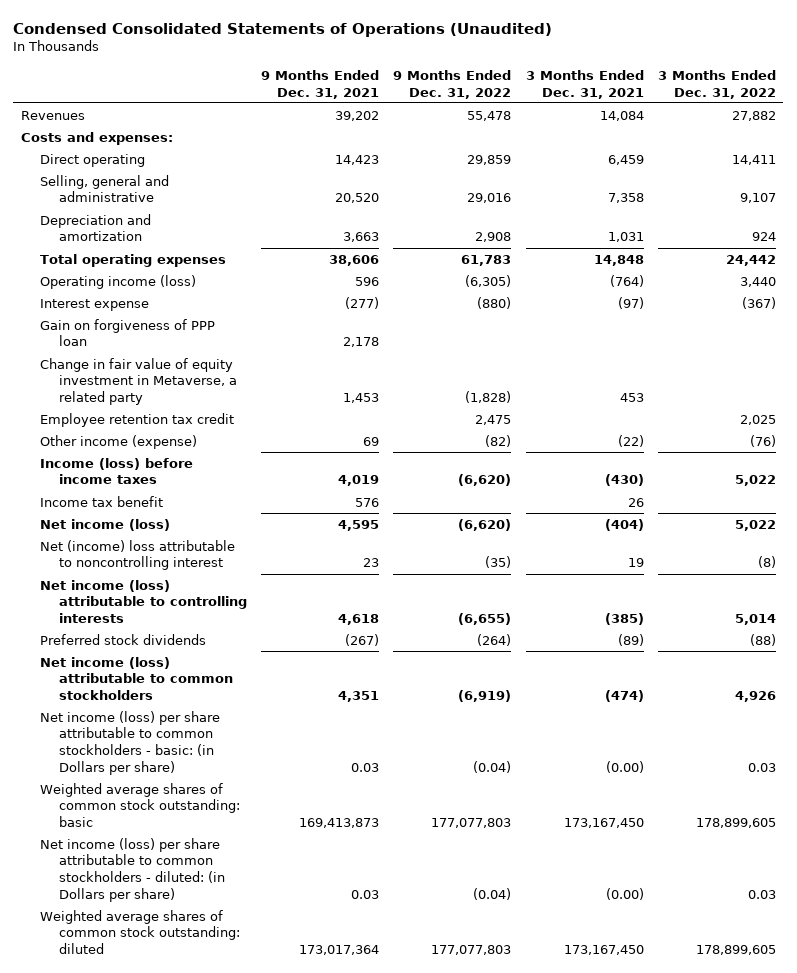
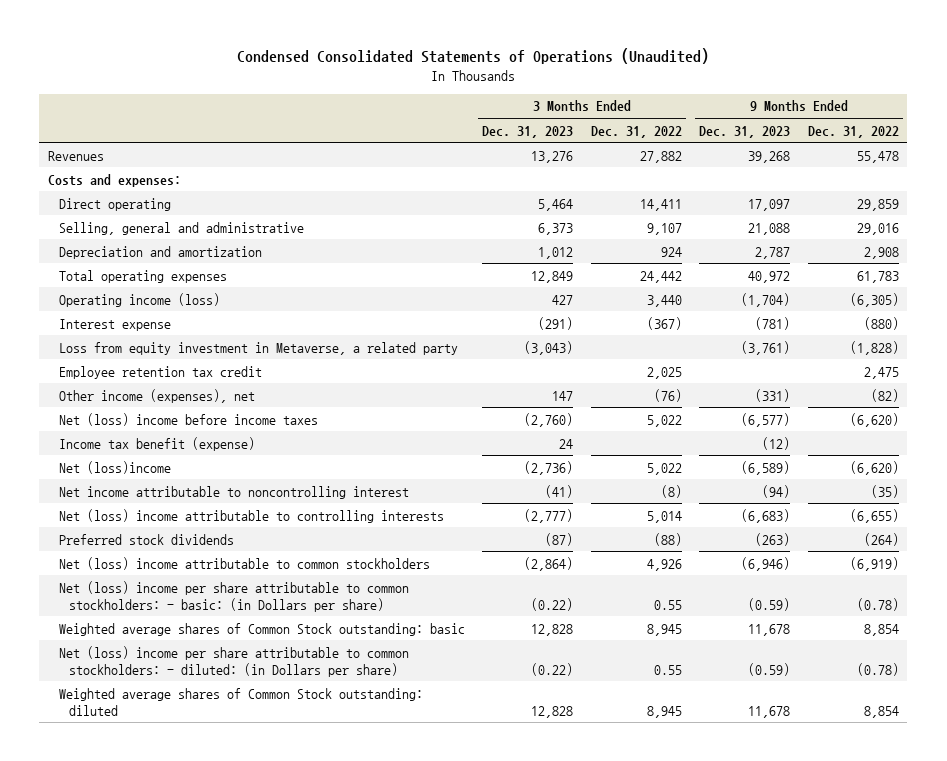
[260,69,379,99] 9 Months Ended Dec. 31, 2021 -> none
[525,69,644,99] 3 Months Ended Dec. 31, 2021 -> none
none -> [482,125,574,138] Dec. 31, 2023
none -> [699,125,791,138] Dec. 31, 2023
[39,318,215,347] Gain on forgiveness of PPP loan -> none
[39,357,237,406] Change in fair value of equity investment in Metaverse, a related party -> [58,341,458,355] Loss from equity investment in Metaverse, a related party
[39,434,197,449] Other income (expense) -> [58,388,255,403] Other income (expenses), net
[39,457,193,485] Income (loss) before income taxes -> [58,412,318,426] Net (loss) income before income taxes
[39,495,163,507] Income tax benefit -> [58,436,255,451] Income tax benefit (expense)
[39,518,170,531] Net income (loss) -> [58,460,171,474] Net (loss)income
[39,539,235,571] Net (income) loss attributable to noncontrolling interest -> [58,485,409,499] Net income attributable to noncontrolling interest
[39,579,247,624] Net income (loss) attributable to controlling interests -> [58,508,444,523] Net (loss) income attributable to controlling interests
[39,656,233,701] Net income (loss) attributable to common stockholders -> [58,556,430,570] Net (loss) income attributable to common stockholders
[39,710,220,776] Net income (loss) per share attributable to common stockholders - basic: (in Dollars per share) -> [58,580,409,612] Net (loss) income per share attributable to common stockholders: - basic: (in Dollars per share)
[473,761,512,774] (0.04) -> [856,597,899,611] (0.78)
[748,763,777,773] 0.03 -> [653,599,682,610] 0.55
[39,782,240,828] Weighted average shares of common stock outstanding: basic -> [58,622,465,636] Weighted average shares of Common Stock outstanding: basic
[431,818,512,829] 177,077,803 -> [863,623,899,636] 8,854
[696,818,777,829] 178,899,605 -> [646,623,682,636] 8,945
[39,837,225,903] Net income (loss) per share attributable to common stockholders - diluted: (in Dollars per share) -> [58,645,409,677] Net (loss) income per share attributable to common stockholders: - diluted: (in Dollars per share)
[473,888,512,901] (0.04) -> [856,662,899,676] (0.78)
[748,890,777,900] 0.03 -> [653,664,682,675] 0.55
[39,909,240,955] Weighted average shares of common stock outstanding: diluted -> [58,687,423,716] Weighted average shares of Common Stock outstanding: diluted
[431,945,512,956] 177,077,803 -> [863,705,899,718] 8,854
[696,945,777,956] 178,899,605 -> [646,705,682,718] 8,945

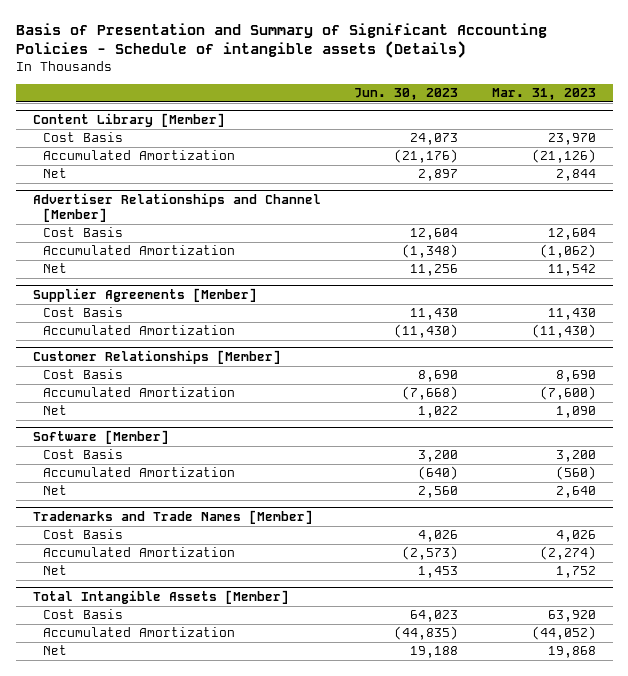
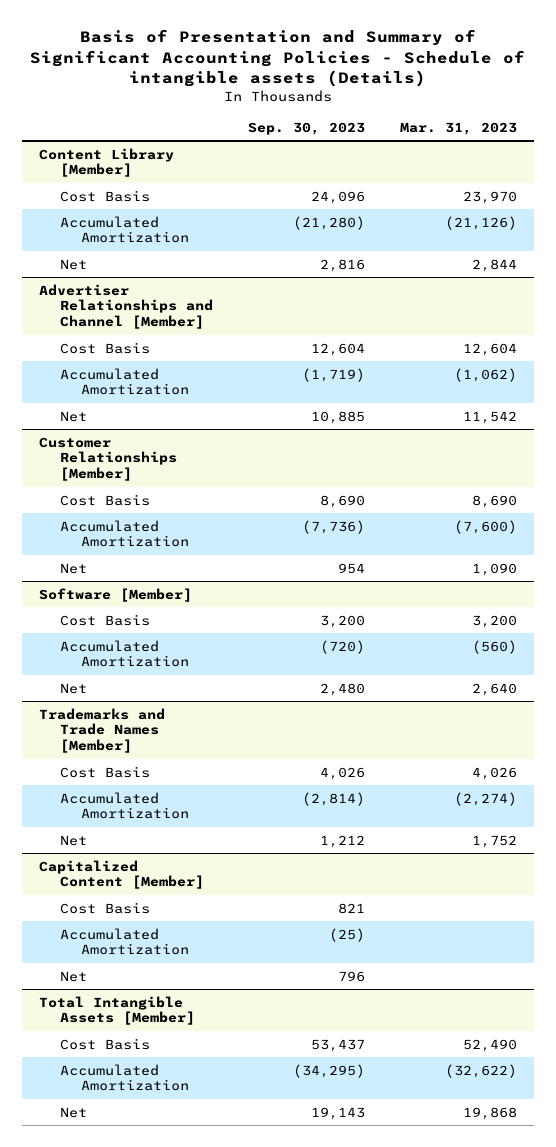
[354,88,459,101] Jun. 30, 2023 -> none
none -> [247,121,365,135] Sep. 30, 2023
[32,288,257,303] Supplier Agreements [Member] -> none
[42,307,123,318] Cost Basis -> none
[42,325,235,336] Accumulated Amortization -> none
none -> [39,859,205,890] Capitalized Content [Member]
none -> [60,901,151,914] Cost Basis
none -> [60,927,190,956] Accumulated Amortization
none -> [60,970,88,982] Net
[547,610,596,623] 63,920 -> [462,1038,517,1052] 52,490
[531,626,596,641] (44,052) -> [444,1063,517,1078] (32,622)

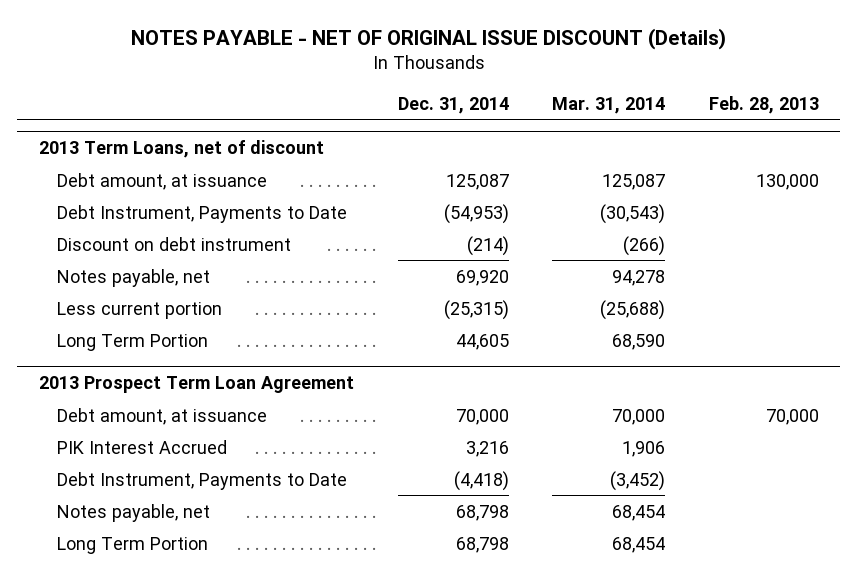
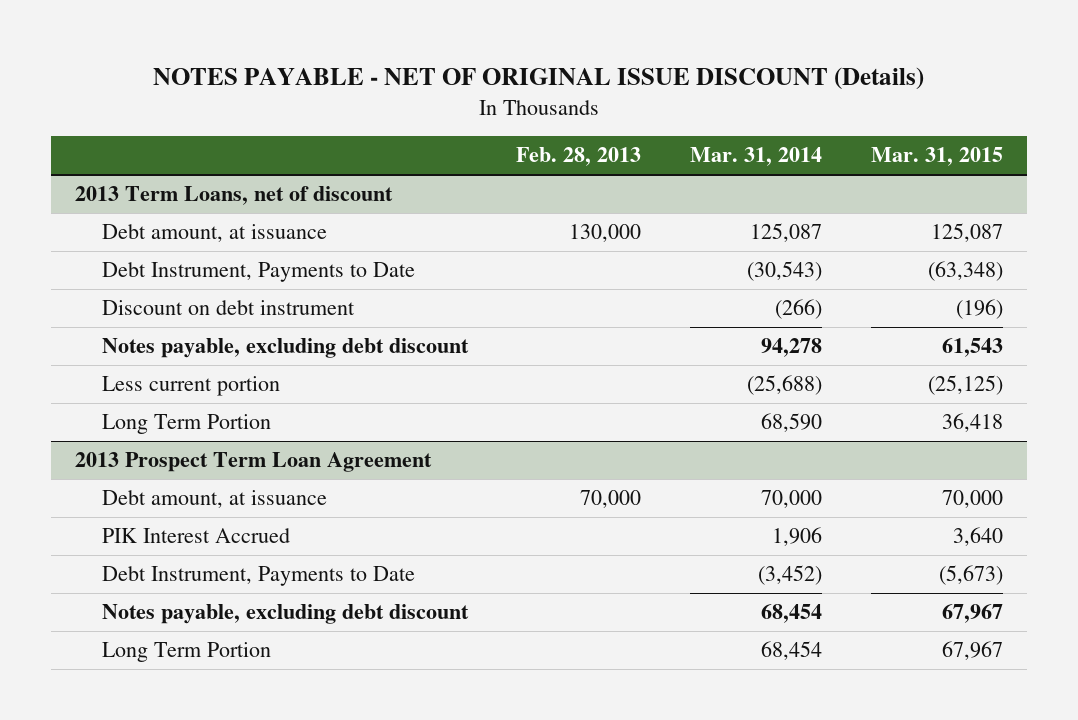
[397,96,509,114] Dec. 31, 2014 -> none
none -> [870,147,1003,167] Mar. 31, 2015
[57,268,211,287] Notes payable, net -> [101,338,469,359] Notes payable, excluding debt discount
[57,503,211,522] Notes payable, net -> [101,604,469,625] Notes payable, excluding debt discount

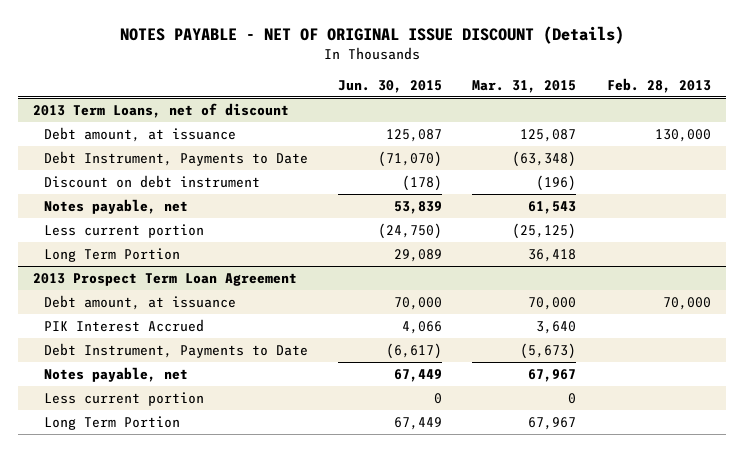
[690,147,823,167] Mar. 31, 2014 -> none
none -> [338,80,443,94] Jun. 30, 2015
[101,338,469,359] Notes payable, excluding debt discount -> [43,198,188,214] Notes payable, net
[101,604,469,625] Notes payable, excluding debt discount -> [43,366,188,382] Notes payable, net
none -> [43,391,204,406] Less current portion

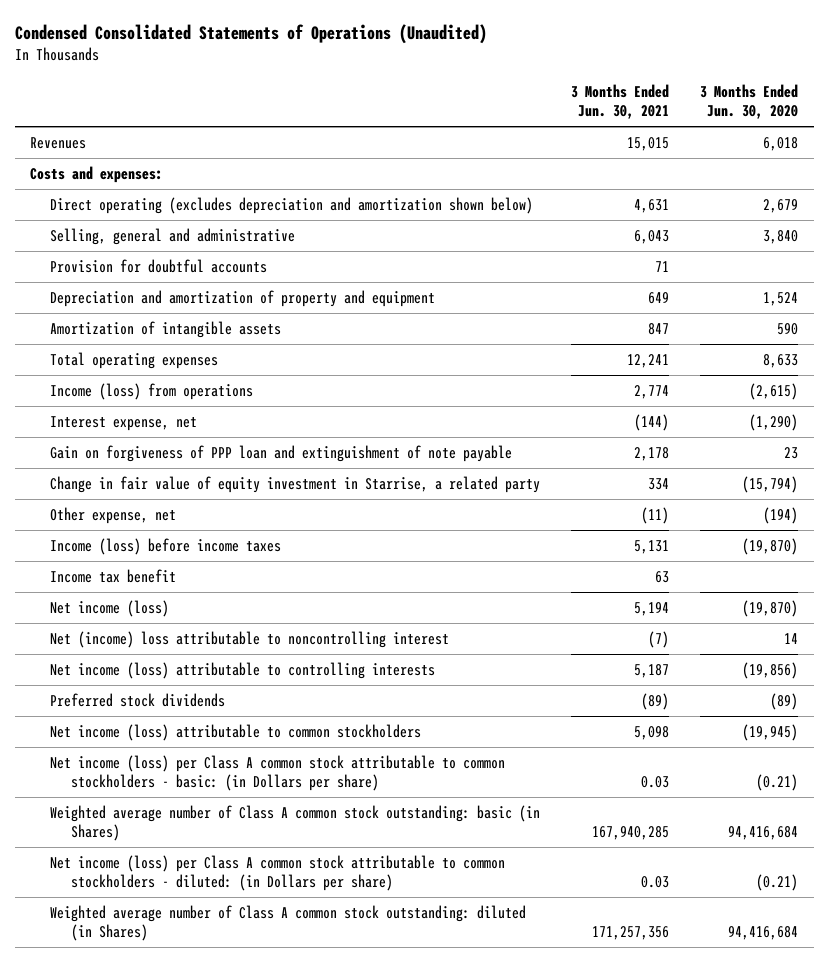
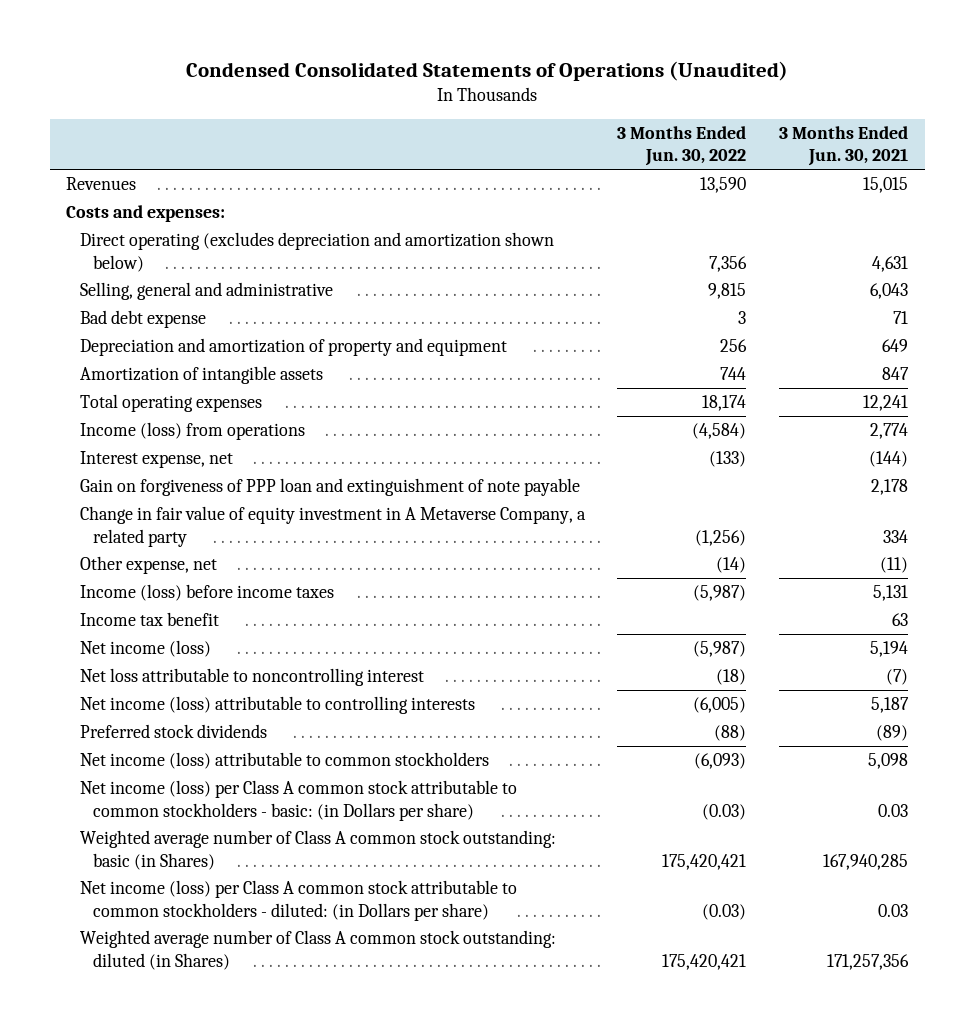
[700,84,799,120] 3 Months Ended Jun. 30, 2020 -> none
none -> [617,125,747,167] 3 Months Ended Jun. 30, 2022
[50,259,268,274] Provision for doubtful accounts -> none
none -> [79,309,206,328] Bad debt expense
[50,476,541,494] Change in fair value of equity investment in Starrise, a related party -> [79,505,586,547] Change in fair value of equity investment in A Metaverse Company, a related party
[50,631,450,649] Net (income) loss attributable to noncontrolling interest -> [79,667,424,686] Net loss attributable to noncontrolling interest

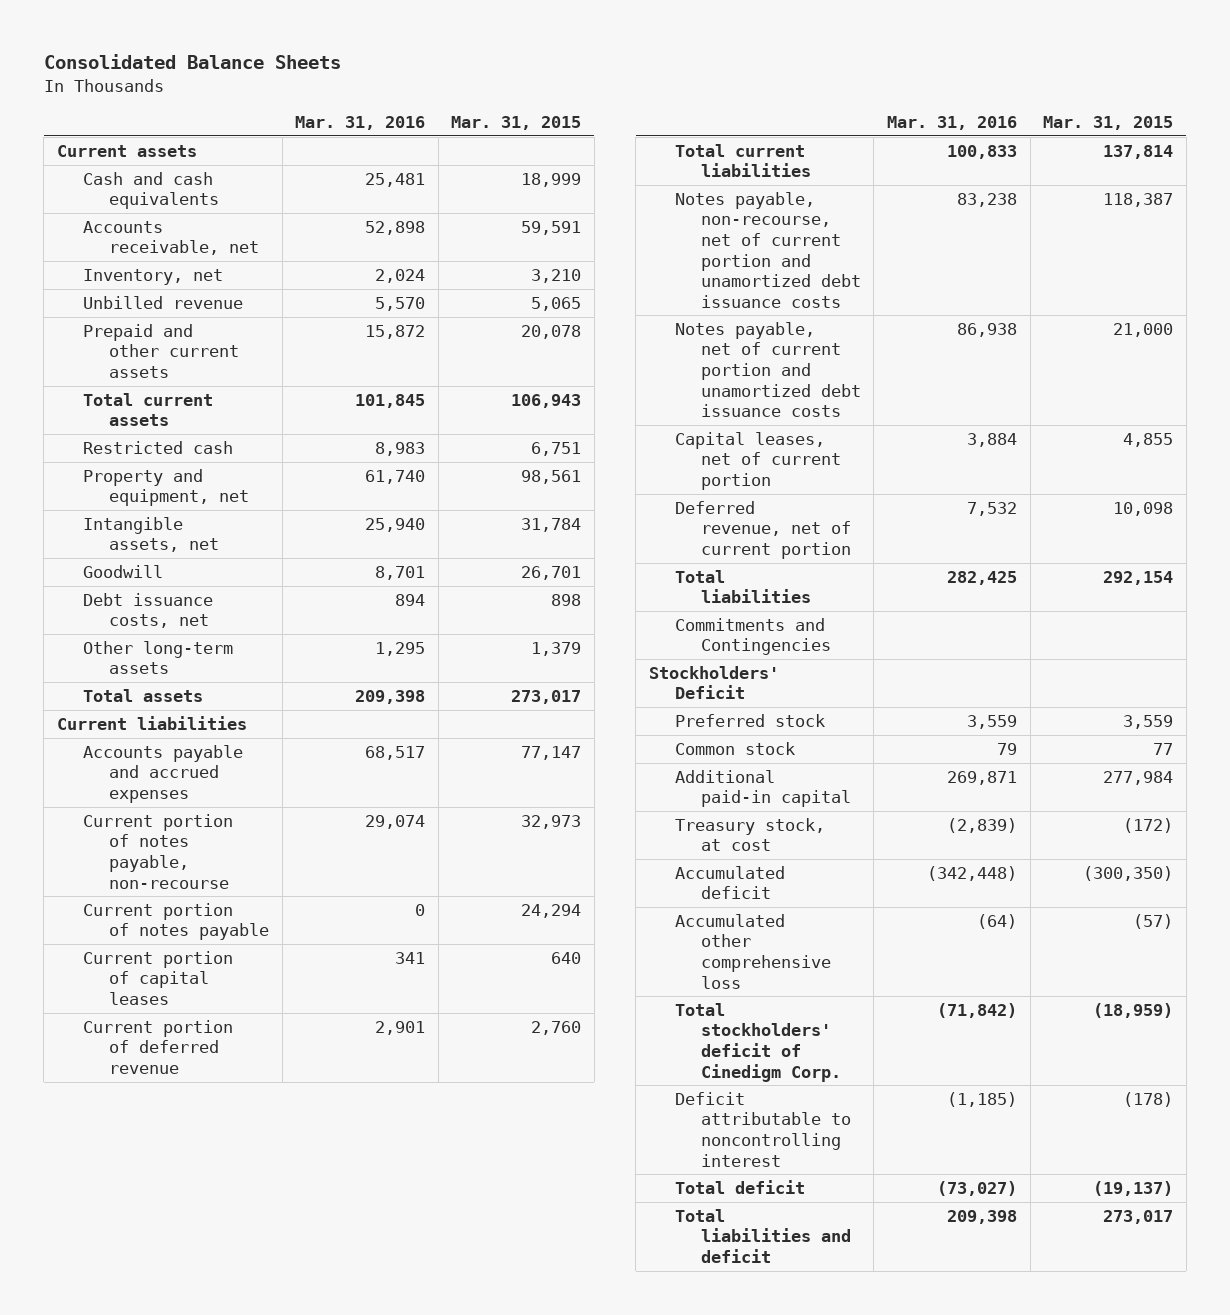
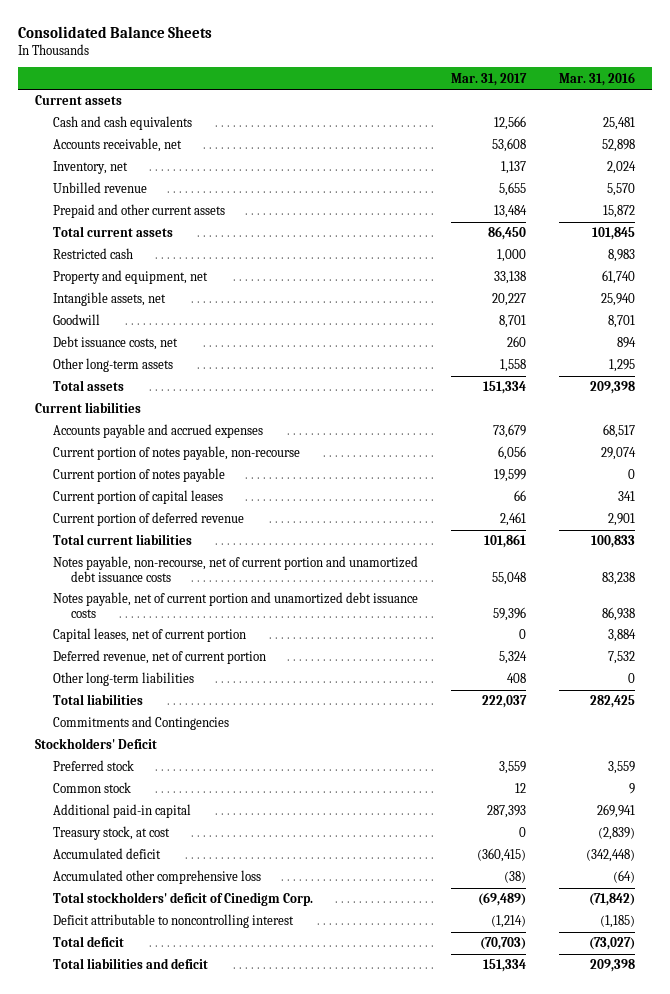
[451,116,582,131] Mar. 31, 2015 -> none
none -> [451,72,528,86] Mar. 31, 2017
none -> [52,672,194,687] Other long-term liabilities
[997,742,1018,755] 79 -> [629,783,636,795] 9
[947,770,1018,785] 269,871 -> [597,804,636,819] 269,941

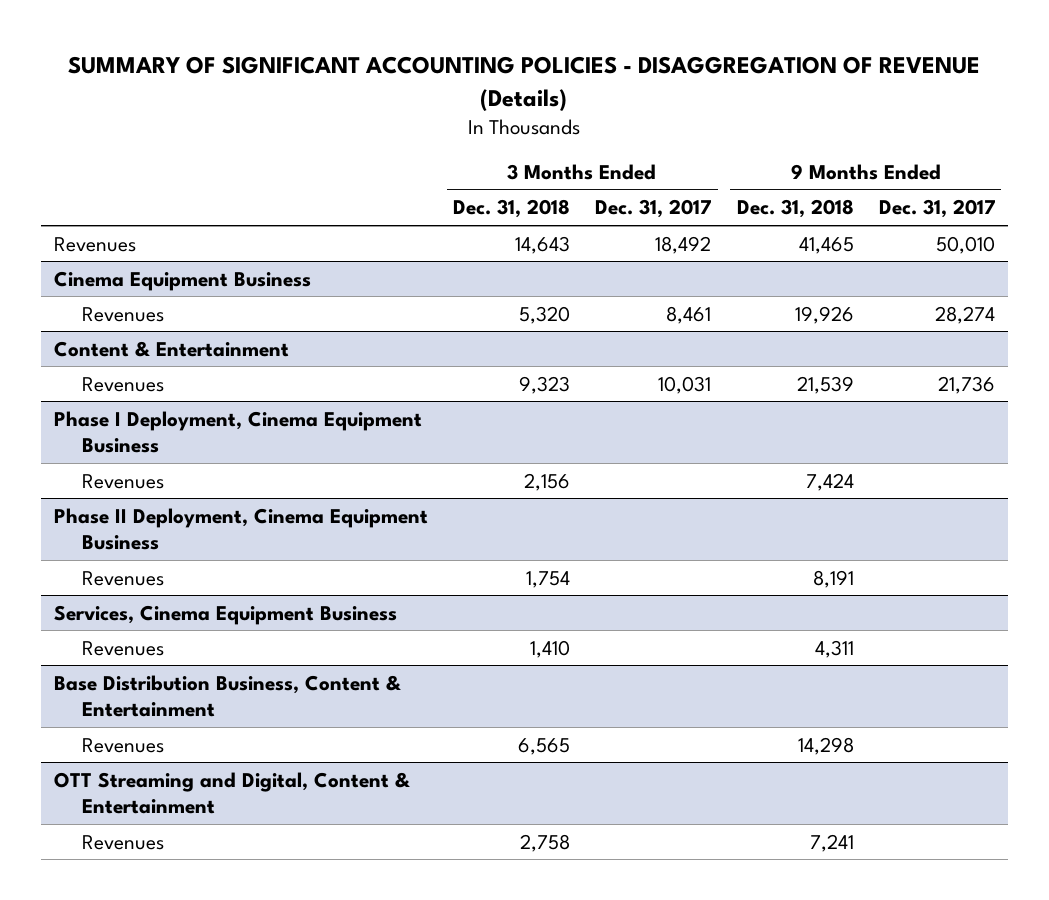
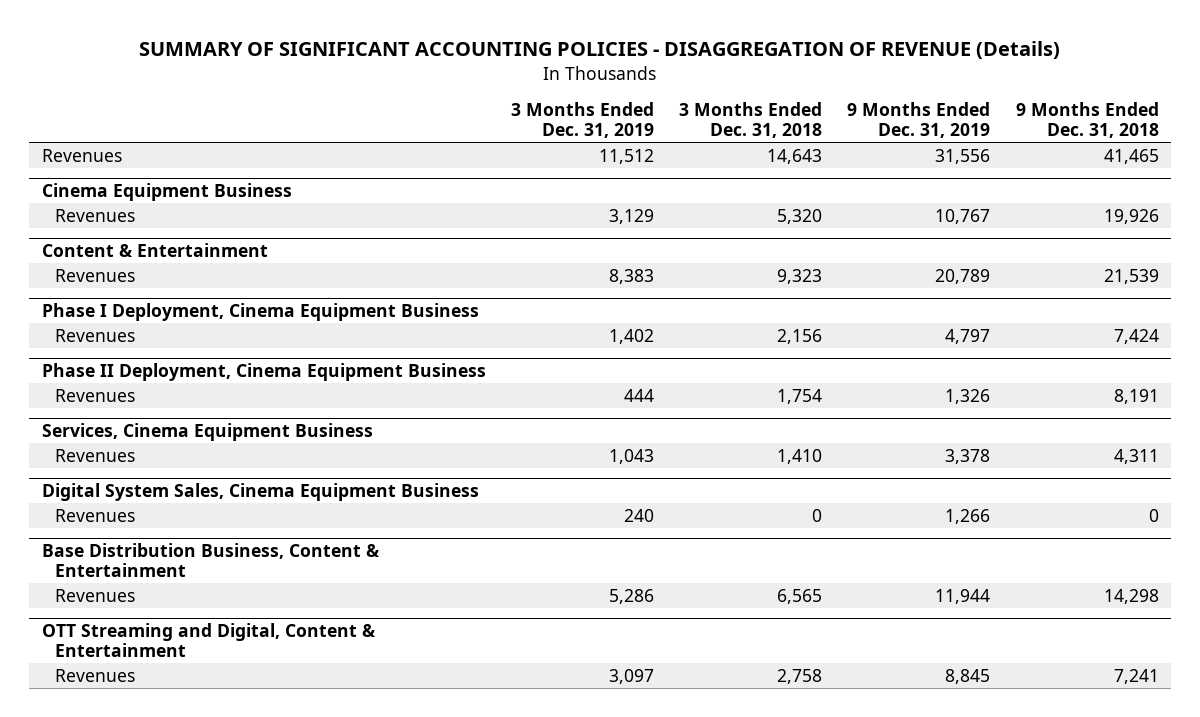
[595,199,712,219] Dec. 31, 2017 -> none
[879,199,996,219] Dec. 31, 2017 -> none
none -> [510,101,654,139] 3 Months Ended Dec. 31, 2019
none -> [847,101,991,139] 9 Months Ended Dec. 31, 2019
none -> [41,482,479,501] Digital System Sales, Cinema Equipment Business
none -> [54,508,135,522] Revenues

